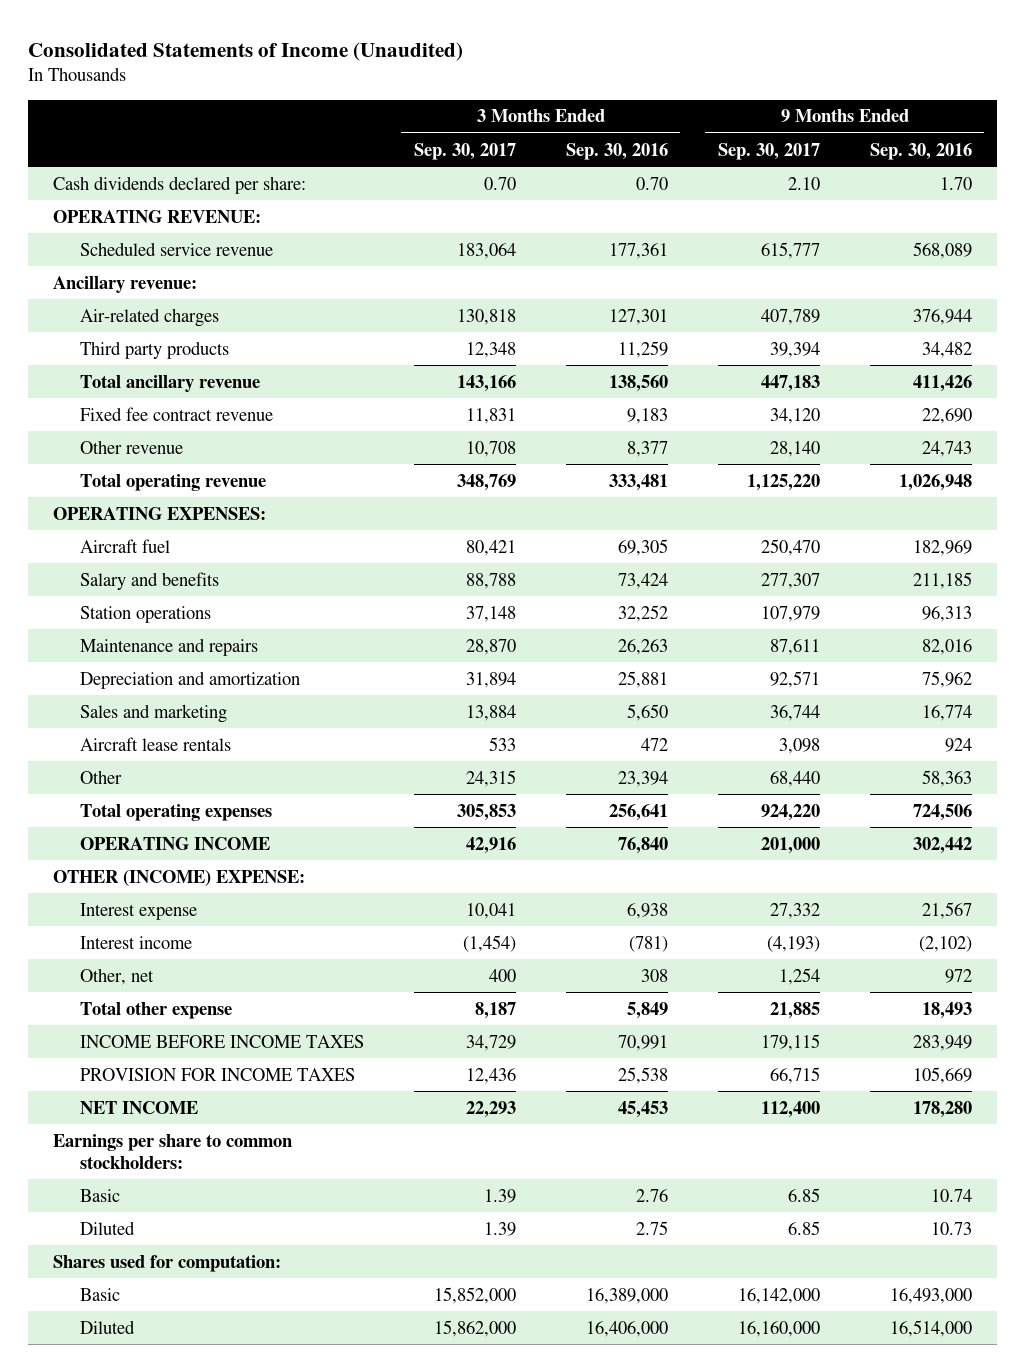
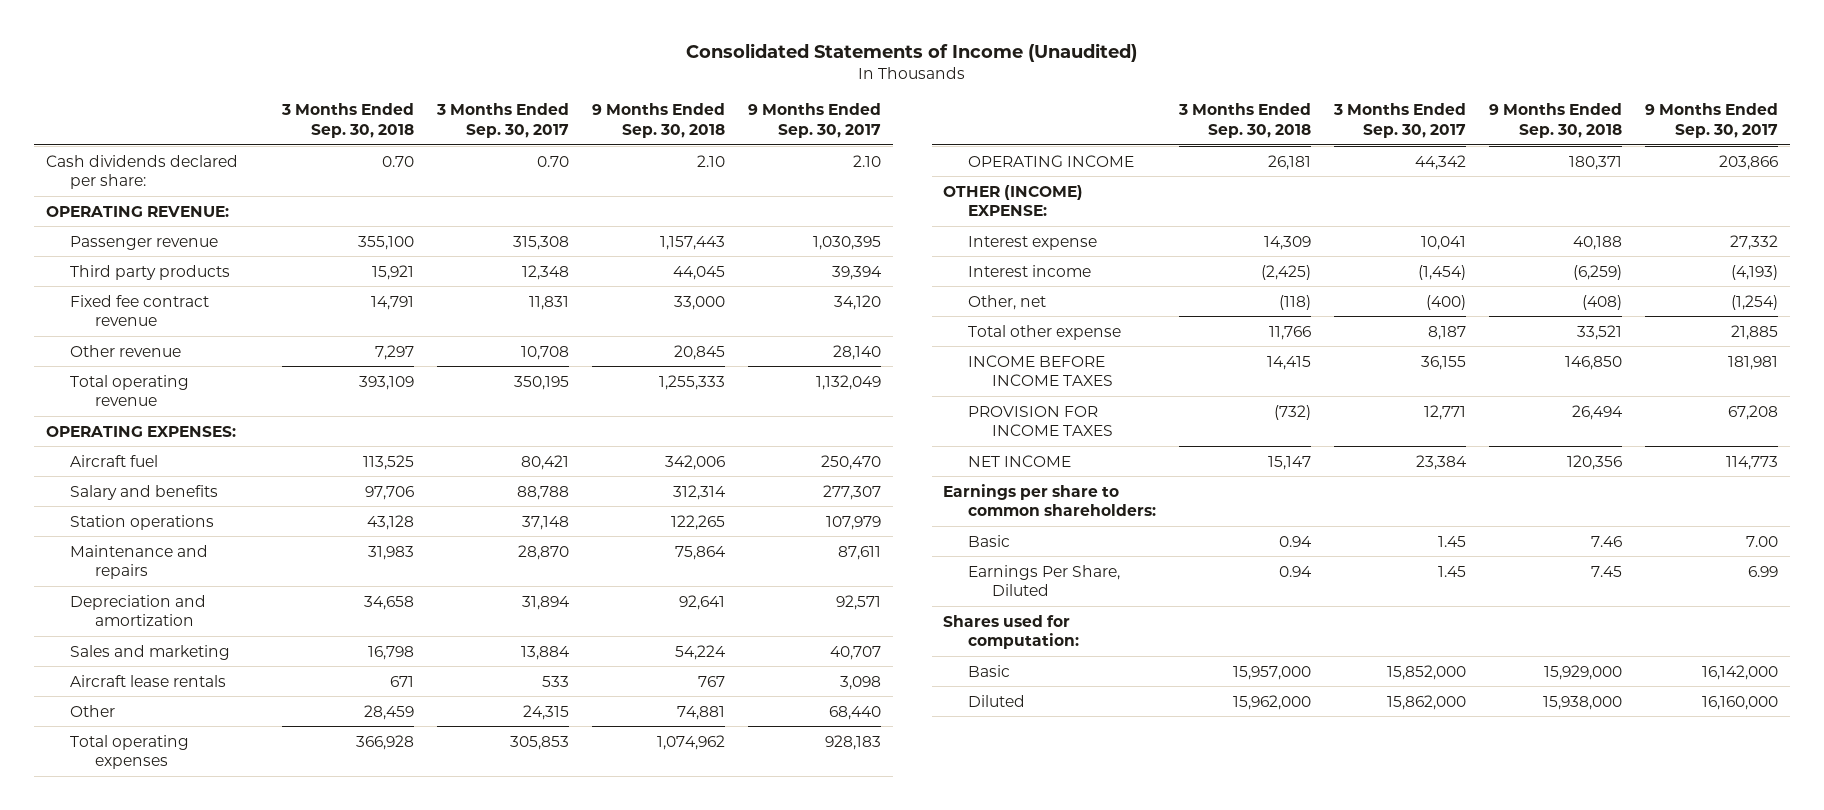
[565,142,668,160] Sep. 30, 2016 -> none
[869,142,972,160] Sep. 30, 2016 -> none
none -> [280,103,414,138] 3 Months Ended Sep. 30, 2018
none -> [592,103,726,138] 9 Months Ended Sep. 30, 2018
[53,275,198,293] Ancillary revenue: -> none
[79,307,219,327] Air-related charges -> none
[79,241,273,256] Scheduled service revenue -> [70,235,219,250] Passenger revenue
[456,242,516,259] 183,064 -> [512,235,569,250] 315,308
[760,241,820,259] 615,777 -> [813,235,882,250] 1,030,395
[79,374,260,392] Total ancillary revenue -> none
[456,473,516,491] 348,769 -> [513,375,569,390] 350,195
[746,473,820,491] 1,125,220 -> [816,374,882,390] 1,132,049
[769,704,820,721] 36,744 -> [830,645,882,660] 40,707
[760,803,820,821] 924,220 -> [825,734,882,750] 928,183
[465,836,516,854] 42,916 -> [1415,154,1467,170] 44,342
[760,836,820,854] 201,000 -> [1719,154,1779,170] 203,866
[488,968,516,982] 400 -> [1426,294,1467,310] (400)
[778,967,820,985] 1,254 -> [1731,294,1779,310] (1,254)
[465,1034,516,1051] 34,729 -> [1421,355,1467,370] 36,155
[760,1033,820,1051] 179,115 -> [1728,355,1779,370] 181,981
[465,1067,516,1084] 12,436 -> [1424,404,1467,420] 12,771
[769,1066,820,1084] 66,715 -> [1728,404,1779,420] 67,208
[465,1100,516,1118] 22,293 -> [1416,454,1468,470] 23,384
[760,1100,820,1118] 112,400 -> [1726,455,1779,470] 114,773
[53,1133,293,1169] Earnings per share to common stockholders: -> [943,483,1156,517] Earnings per share to common shareholders:
[483,1188,516,1203] 1.39 -> [1438,535,1467,547] 1.45
[787,1187,820,1202] 6.85 -> [1746,535,1779,547] 7.00
[79,1220,135,1235] Diluted -> [967,564,1120,597] Earnings Per Share, Diluted
[483,1221,516,1236] 1.39 -> [1438,565,1467,577] 1.45
[787,1220,820,1235] 6.85 -> [1748,565,1779,577] 6.99

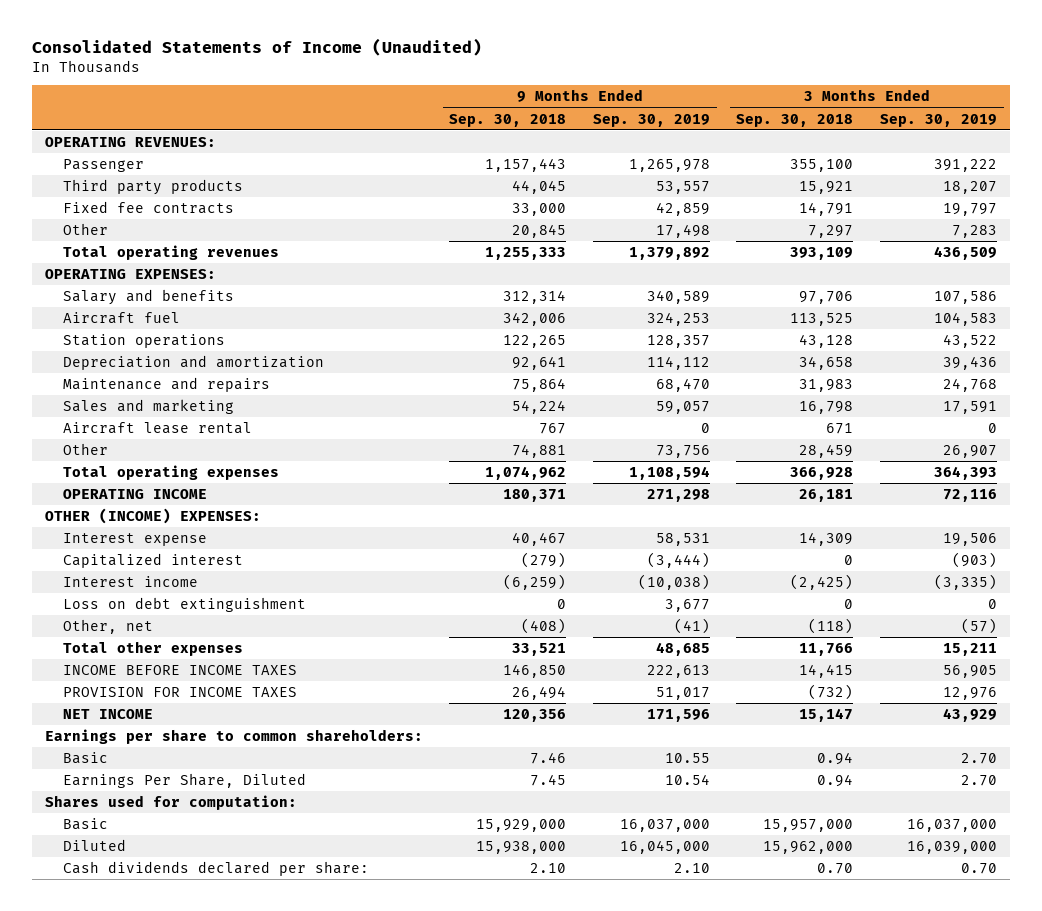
[435,103,569,138] 3 Months Ended Sep. 30, 2017 -> none
[748,103,882,138] 9 Months Ended Sep. 30, 2017 -> none
none -> [592,113,710,127] Sep. 30, 2019
none -> [879,113,997,127] Sep. 30, 2019
[45,205,229,217] OPERATING REVENUE: -> [44,136,216,147] OPERATING REVENUES:
[70,235,219,250] Passenger revenue -> [63,158,145,172] Passenger
[70,294,210,327] Fixed fee contract revenue -> [63,200,235,214] Fixed fee contracts
[70,344,182,357] Other revenue -> [63,222,109,235] Other
[70,374,190,407] Total operating revenue -> [63,244,280,260] Total operating revenues
[70,454,159,467] Aircraft fuel -> [63,311,181,324] Aircraft fuel
[70,544,209,580] Maintenance and repairs -> [63,376,271,392] Maintenance and repairs
[70,674,227,687] Aircraft lease rentals -> [63,421,253,434] Aircraft lease rental
[943,184,1084,217] OTHER (INCOME) EXPENSE: -> [44,507,261,524] OTHER (INCOME) EXPENSES:
[1573,235,1623,250] 40,188 -> [512,531,567,546] 40,467
none -> [63,552,244,568] Capitalized interest
none -> [63,596,307,612] Loss on debt extinguishment
[967,324,1121,340] Total other expense -> [63,640,244,656] Total other expenses
[45,154,238,190] Cash dividends declared per share: -> [63,860,370,876] Cash dividends declared per share:

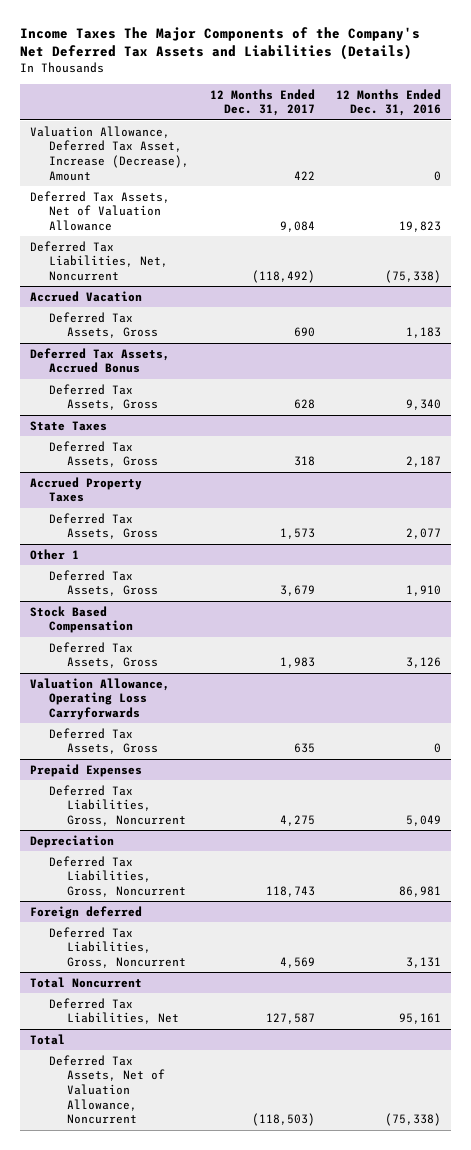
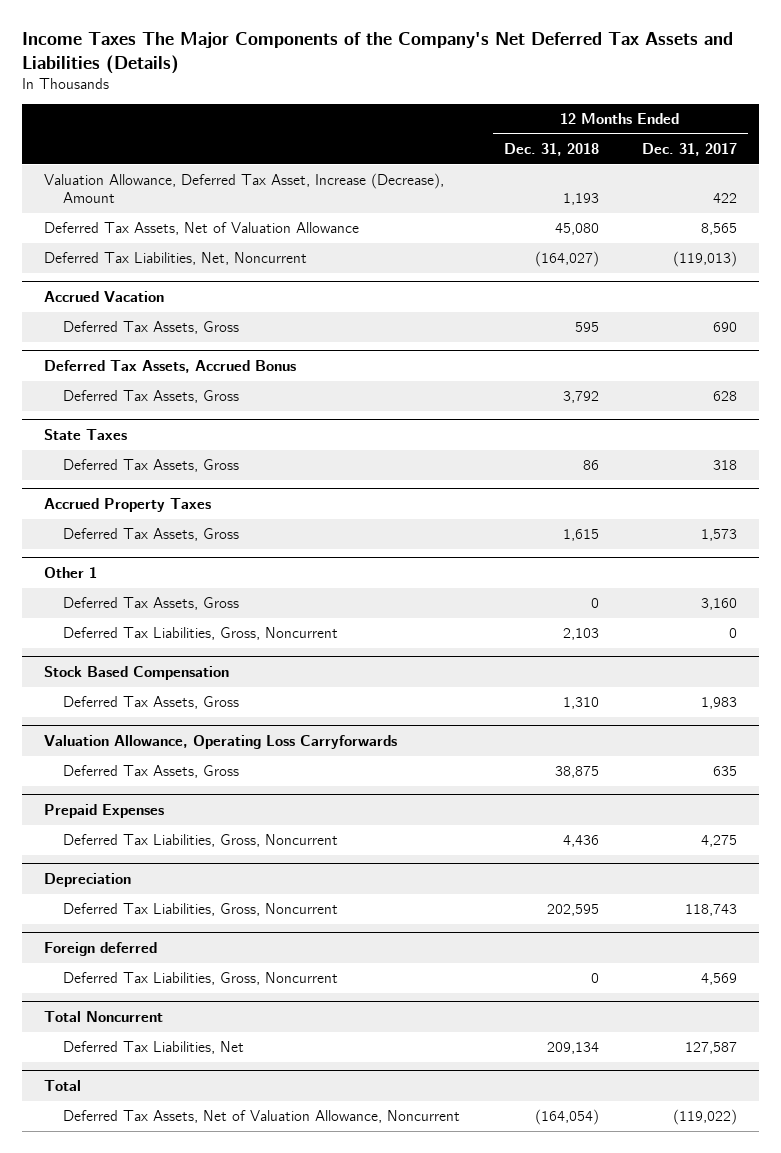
[335,88,441,117] 12 Months Ended Dec. 31, 2016 -> none
none -> [503,143,599,157] Dec. 31, 2018
[279,220,315,232] 9,084 -> [701,223,738,236] 8,565
[251,269,315,283] (118,492) -> [673,251,738,268] (119,013)
[279,585,315,597] 3,679 -> [701,598,738,611] 3,160
none -> [62,627,338,641] Deferred Tax Liabilities, Gross, Noncurrent
[251,1113,315,1127] (118,503) -> [673,1109,738,1126] (119,022)

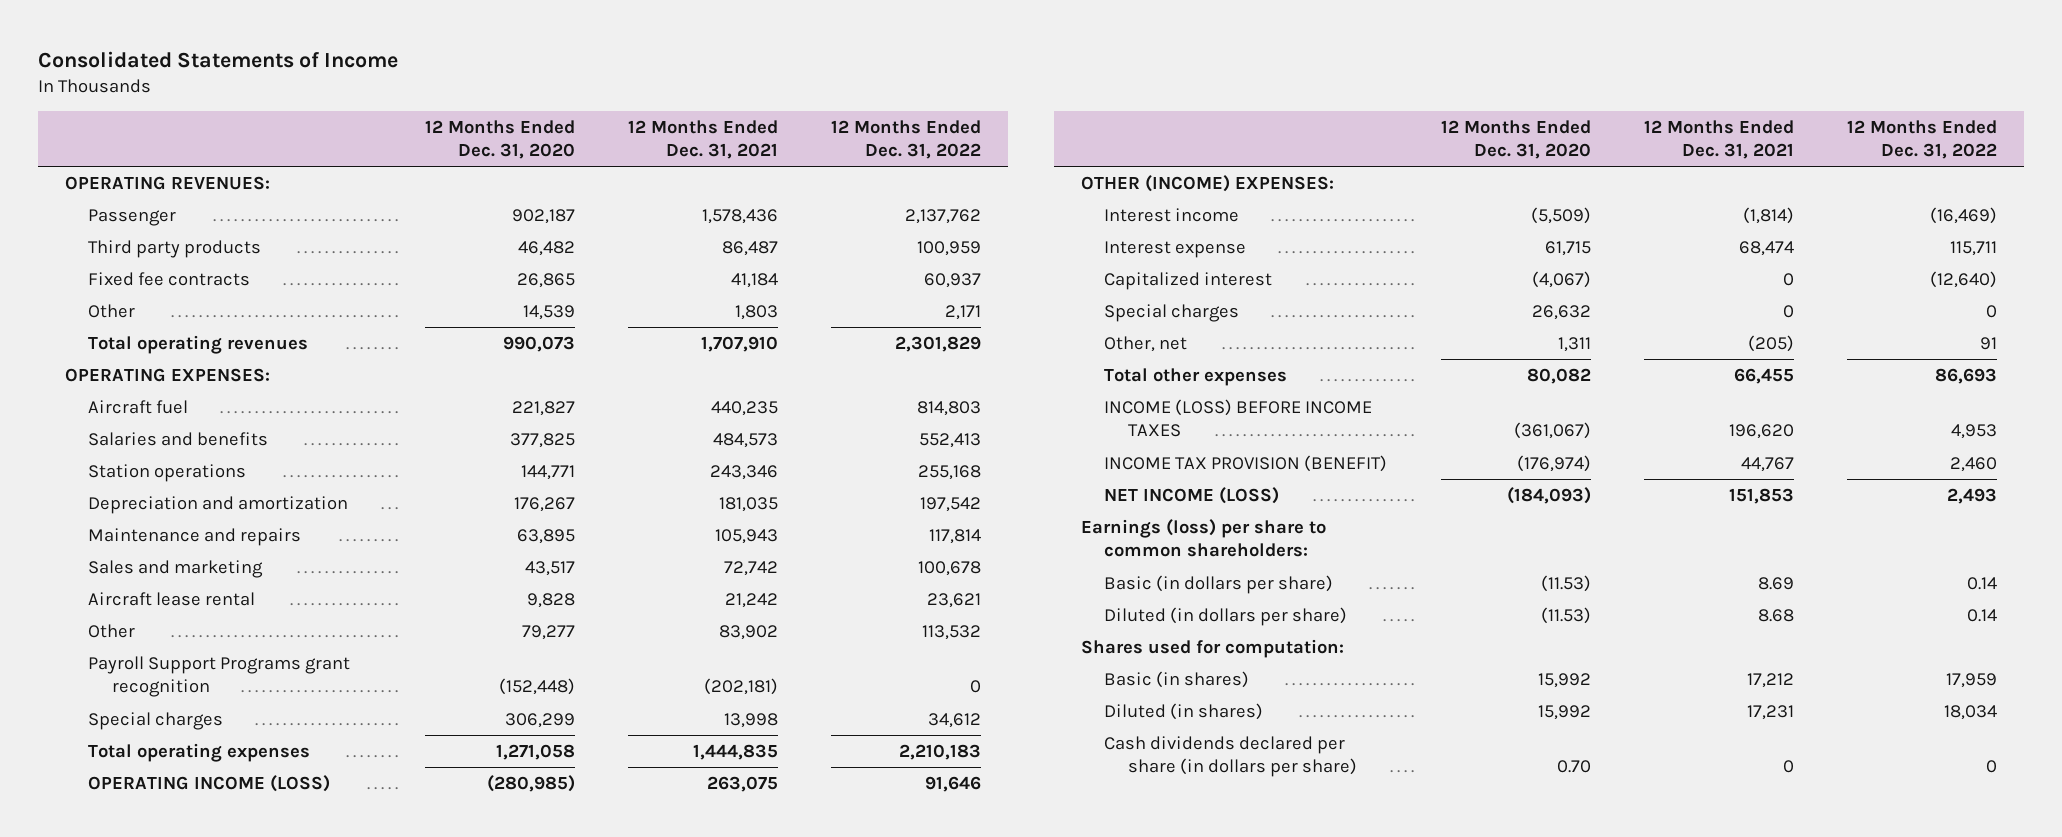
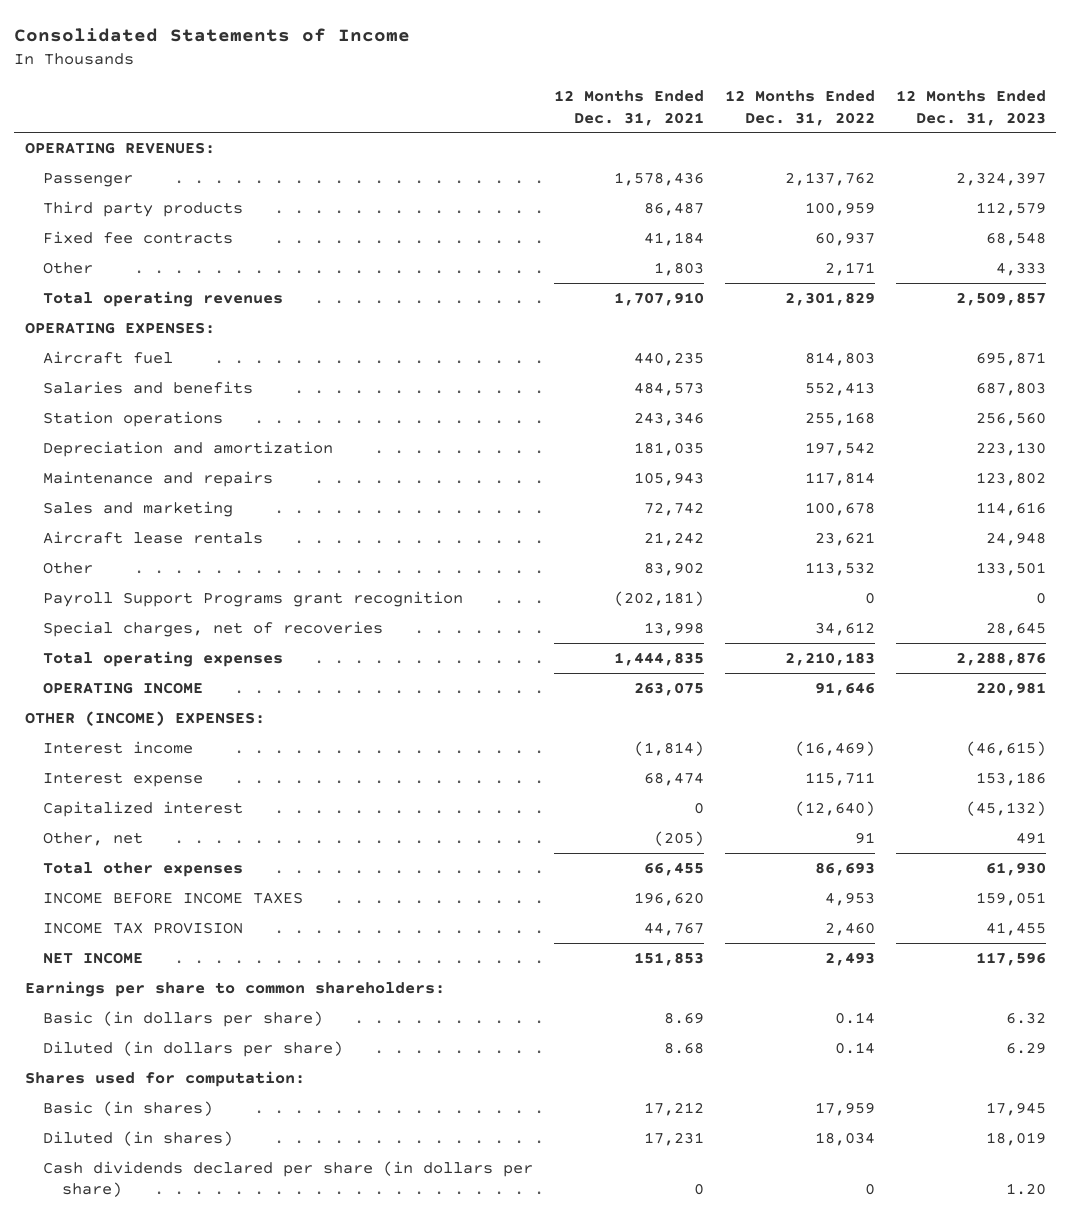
[424,119,575,159] 12 Months Ended Dec. 31, 2020 -> none
none -> [895,90,1046,126] 12 Months Ended Dec. 31, 2023
[88,592,256,607] Aircraft lease rental -> [43,530,264,544] Aircraft lease rentals
[88,712,224,731] Special charges -> [43,620,384,637] Special charges, net of recoveries
[88,775,331,793] OPERATING INCOME (LOSS) -> [43,681,204,694] OPERATING INCOME
[1104,304,1240,323] Special charges -> none
[1104,399,1373,438] INCOME (LOSS) BEFORE INCOME TAXES -> [43,891,304,904] INCOME BEFORE INCOME TAXES
[1104,455,1388,473] INCOME TAX PROVISION (BENEFIT) -> [43,921,244,934] INCOME TAX PROVISION
[1104,487,1280,505] NET INCOME (LOSS) -> [43,951,144,964] NET INCOME
[1080,519,1326,558] Earnings (loss) per share to common shareholders: -> [24,980,445,997] Earnings per share to common shareholders:

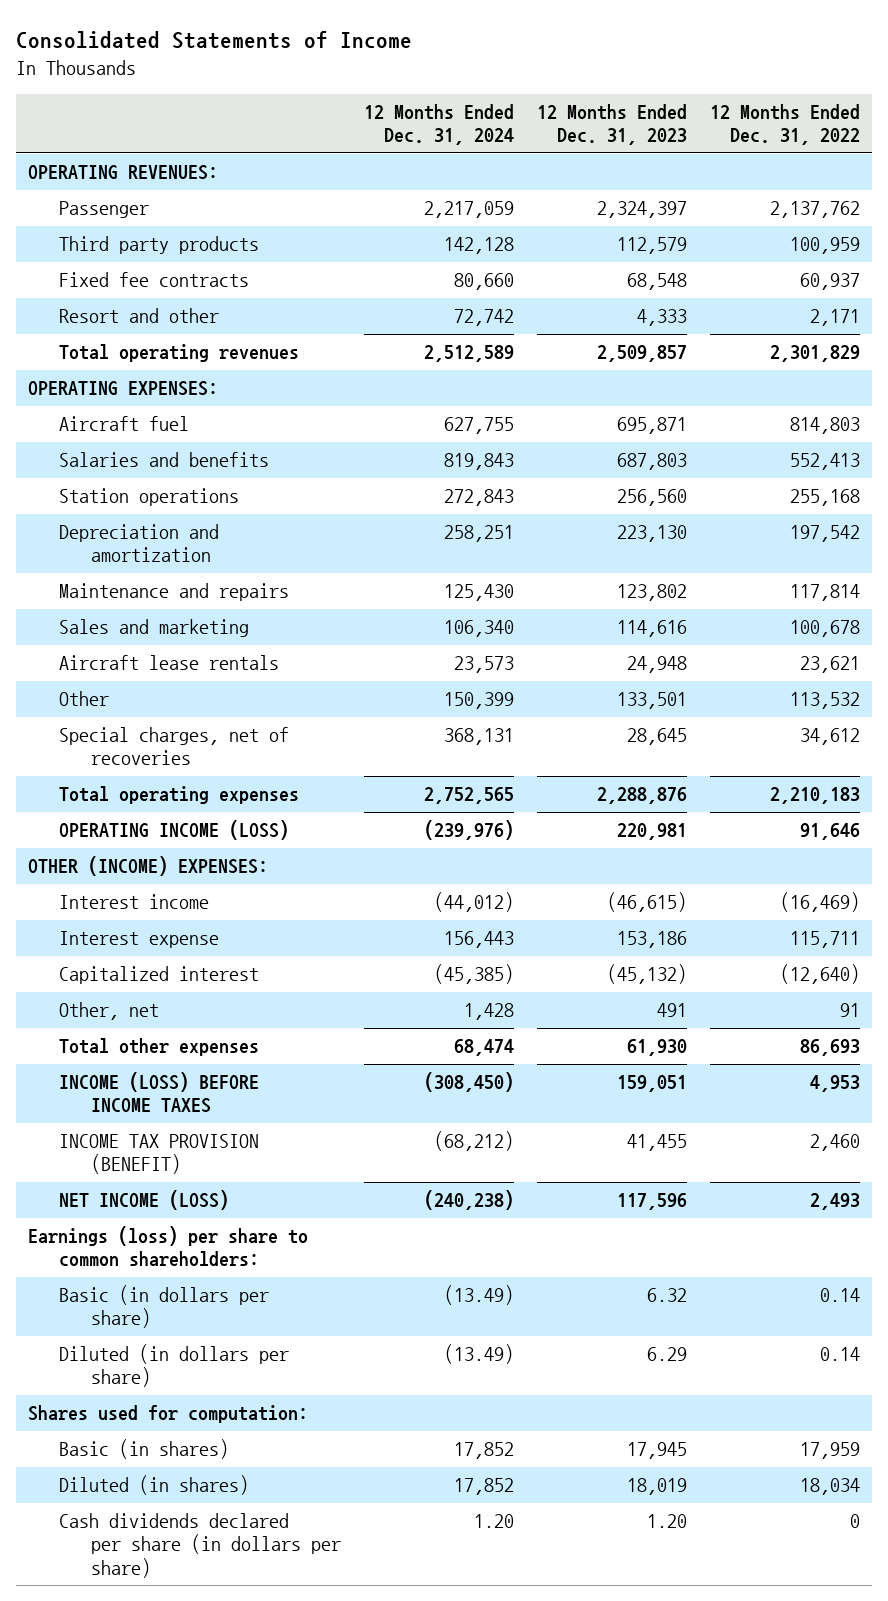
[553,90,704,126] 12 Months Ended Dec. 31, 2021 -> none
none -> [363,104,514,146] 12 Months Ended Dec. 31, 2024
[43,261,94,274] Other -> [59,308,220,324] Resort and other
[43,590,464,607] Payroll Support Programs grant recognition -> none
[43,681,204,694] OPERATING INCOME -> [59,820,290,841] OPERATING INCOME (LOSS)
[43,891,304,904] INCOME BEFORE INCOME TAXES -> [59,1072,260,1114] INCOME (LOSS) BEFORE INCOME TAXES
[43,921,244,934] INCOME TAX PROVISION -> [59,1134,260,1175] INCOME TAX PROVISION (BENEFIT)
[43,951,144,964] NET INCOME -> [59,1190,230,1211] NET INCOME (LOSS)
[24,980,445,997] Earnings per share to common shareholders: -> [27,1226,308,1268] Earnings (loss) per share to common shareholders:

